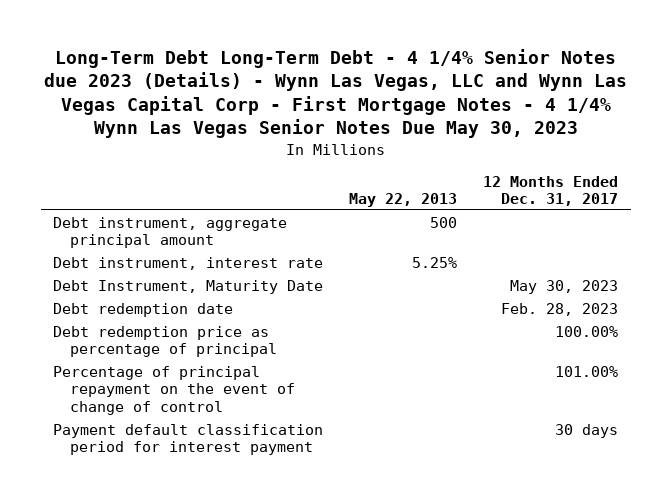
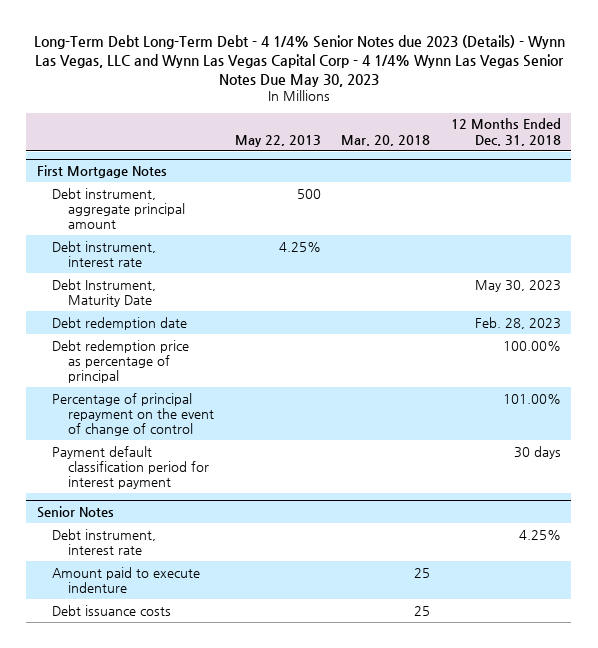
[43,48,627,139] Long-Term Debt Long-Term Debt - 4 1/4% Senior Notes due 2023 (Details) - Wynn Las Vegas, LLC and Wynn Las Vegas Capital Corp - First Mortgage Notes - 4 1/4% Wynn Las Vegas Senior Notes Due May 30, 2023 -> [33,34,565,87] Long-Term Debt Long-Term Debt - 4 1/4% Senior Notes due 2023 (Details) - Wynn Las Vegas, LLC and Wynn Las Vegas Capital Corp - 4 1/4% Wynn Las Vegas Senior Notes Due May 30, 2023
[483,175,619,207] 12 Months Ended Dec. 31, 2017 -> none
none -> [341,134,431,146] Mar. 20, 2018
none -> [450,118,561,146] 12 Months Ended Dec. 31, 2018
none -> [36,165,167,179] First Mortgage Notes
[412,256,458,268] 5.25% -> [278,241,321,252] 4.25%
none -> [36,506,114,519] Senior Notes
none -> [52,528,157,556] Debt instrument, interest rate
none -> [52,566,201,594] Amount paid to execute indenture
none -> [52,604,172,616] Debt issuance costs

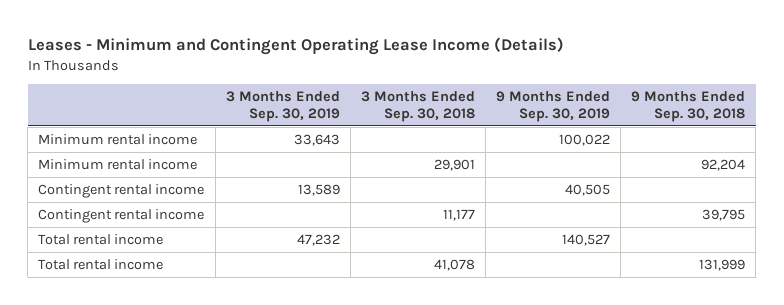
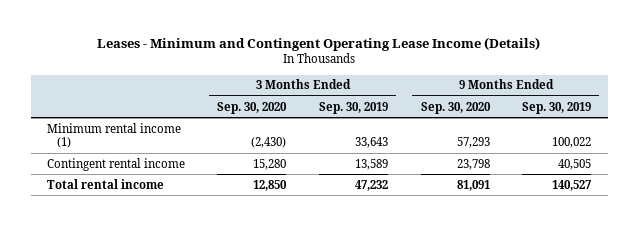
[360,90,475,122] 3 Months Ended Sep. 30, 2018 -> none
[631,90,746,122] 9 Months Ended Sep. 30, 2018 -> none
none -> [217,101,288,114] Sep. 30, 2020
none -> [420,101,491,114] Sep. 30, 2020
[38,158,198,170] Minimum rental income -> none
[38,133,198,145] Minimum rental income -> [46,122,181,149] Minimum rental income (1)
[38,208,205,223] Contingent rental income -> none
[38,258,164,270] Total rental income -> none

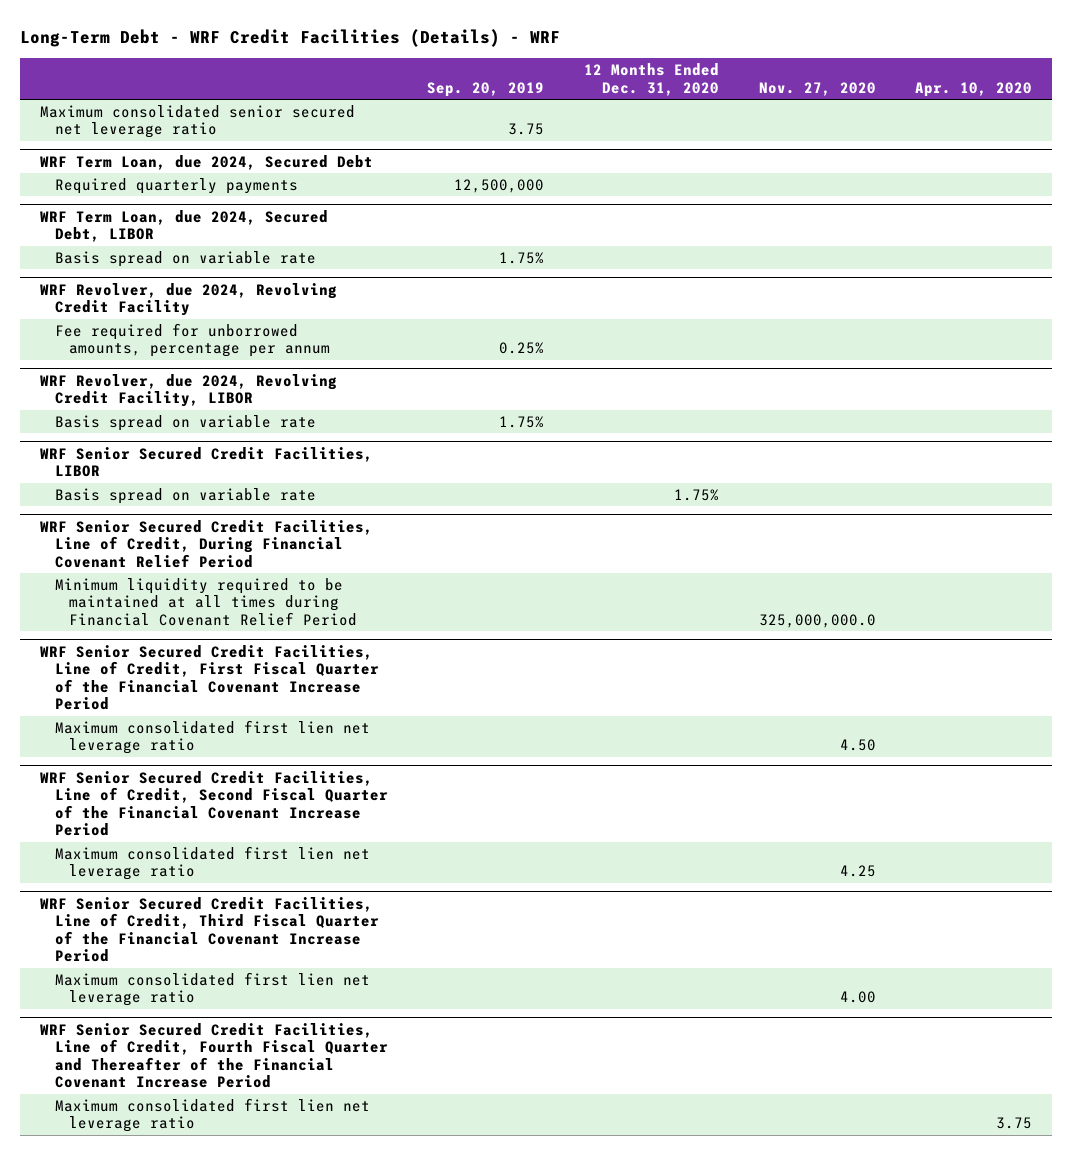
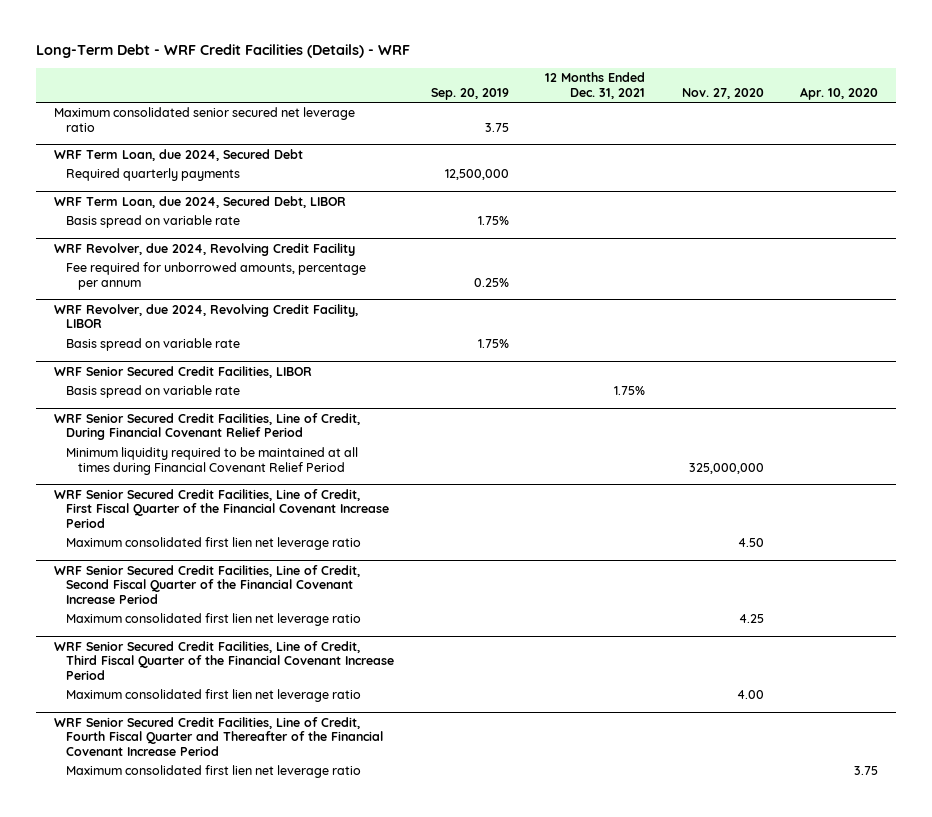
[583,63,719,96] 12 Months Ended Dec. 31, 2020 -> none
none -> [545,72,646,99] 12 Months Ended Dec. 31, 2021
[758,614,876,629] 325,000,000.0 -> [688,462,764,474] 325,000,000

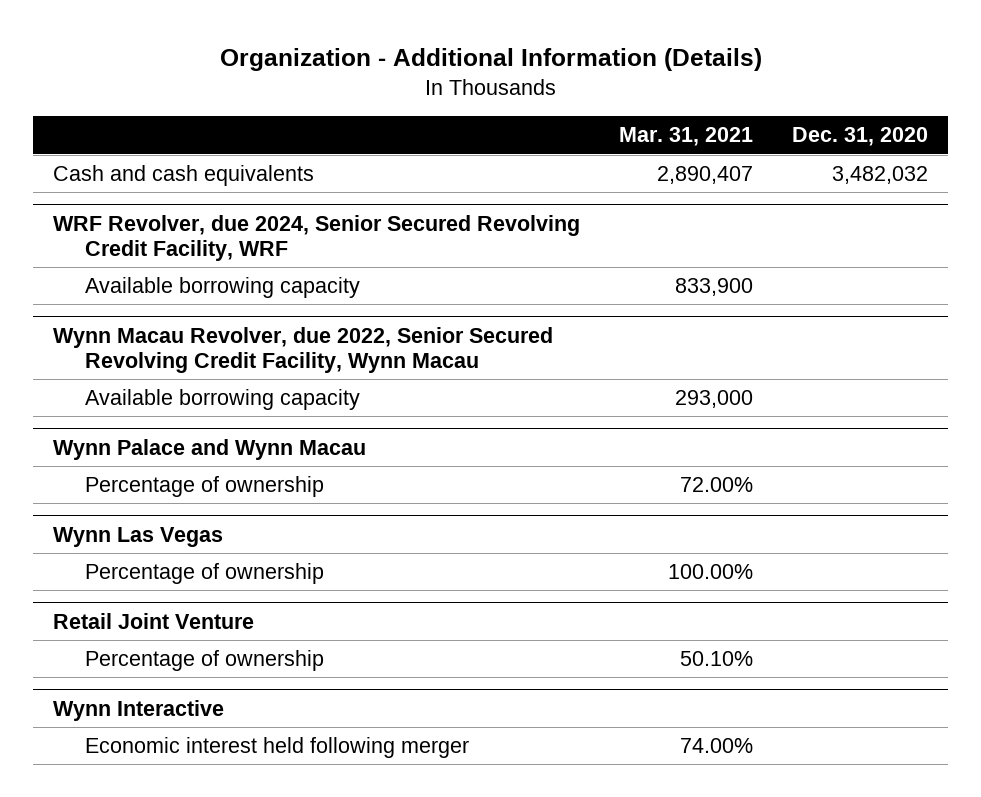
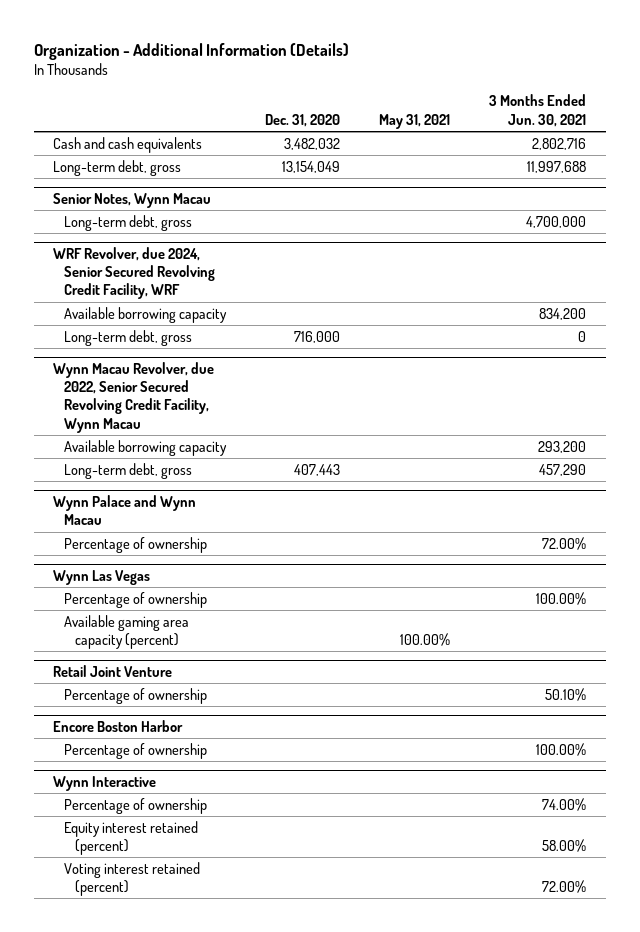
[619,127,754,147] Mar. 31, 2021 -> none
none -> [379,113,451,129] May 31, 2021
none -> [489,94,587,127] 3 Months Ended Jun. 30, 2021
none -> [53,159,182,176] Long-term debt, gross
none -> [53,192,212,208] Senior Notes, Wynn Macau
none -> [64,214,193,231] Long-term debt, gross
none -> [64,329,193,346] Long-term debt, gross
none -> [64,462,193,479] Long-term debt, gross
none -> [64,614,190,650] Available gaming area capacity (percent)
none -> [53,719,184,732] Encore Boston Harbor
none -> [64,742,208,759] Percentage of ownership
[85,736,470,758] Economic interest held following merger -> none
none -> [64,797,208,814] Percentage of ownership
none -> [64,820,199,856] Equity interest retained (percent)
none -> [64,861,201,897] Voting interest retained (percent)

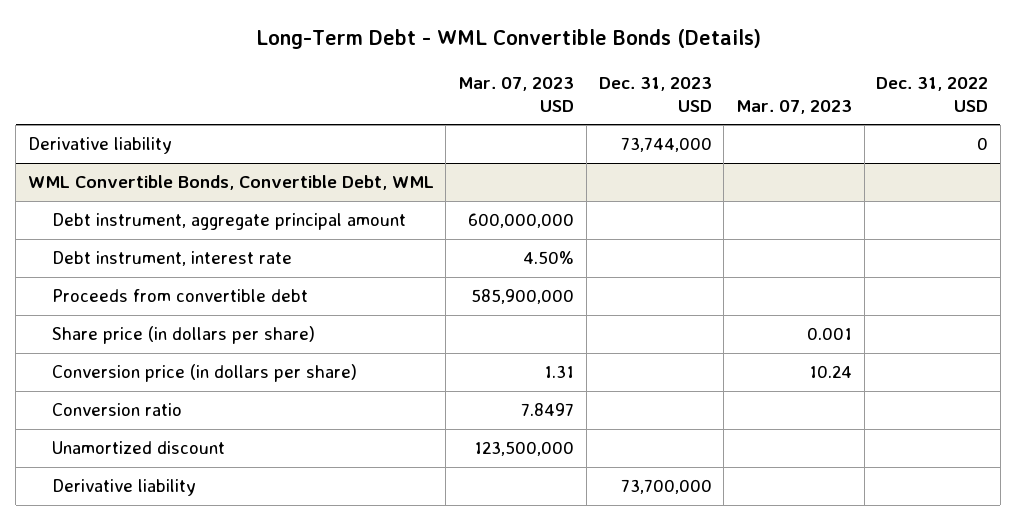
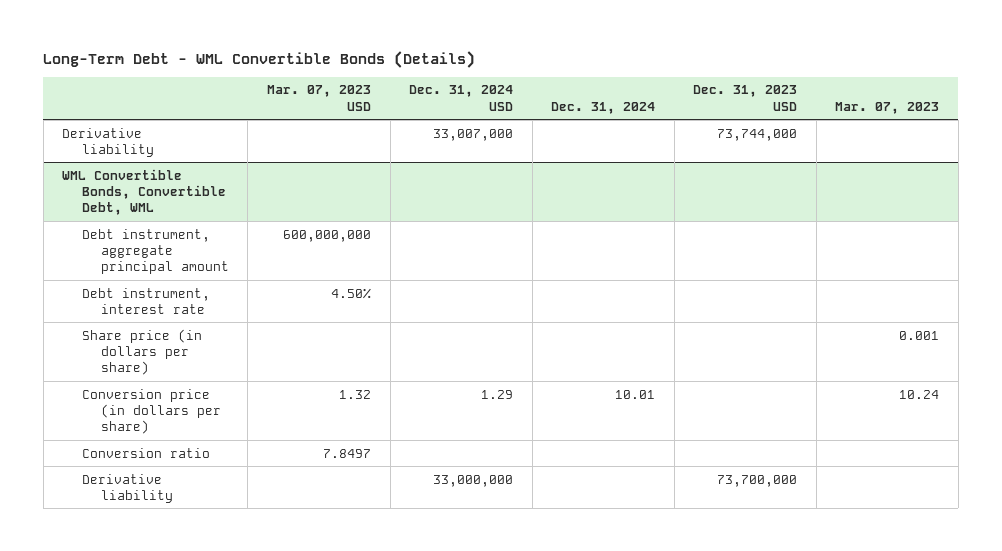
[876,76,989,112] Dec. 31, 2022 USD -> none
none -> [409,85,514,111] Dec. 31, 2024 USD
none -> [551,101,656,114] Dec. 31, 2024
[52,289,309,303] Proceeds from convertible debt -> none
[544,365,575,379] 1.31 -> [339,389,372,399] 1.32
[52,441,226,455] Unamortized discount -> none

